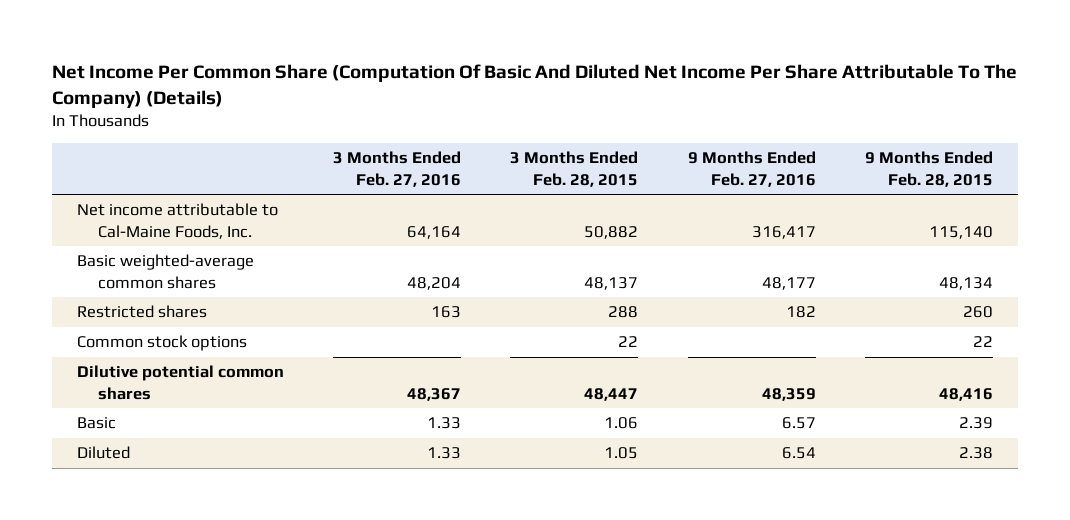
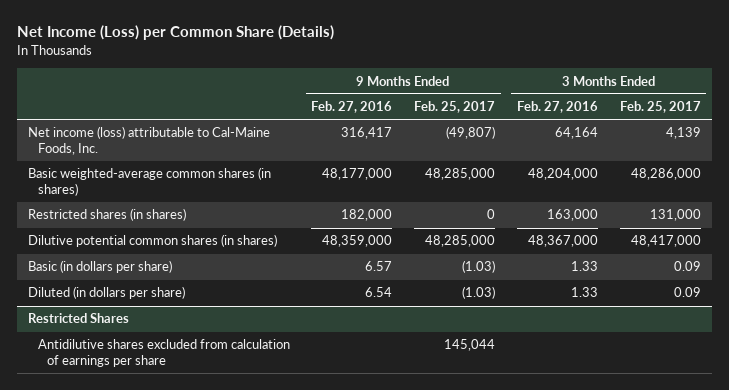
[52,63,1018,108] Net Income Per Common Share (Computation Of Basic And Diluted Net Income Per Share Attributable To The Company) (Details) -> [17,25,335,41] Net Income (Loss) per Common Share (Details)
[510,151,639,187] 3 Months Ended Feb. 28, 2015 -> none
[864,151,993,187] 9 Months Ended Feb. 28, 2015 -> none
none -> [414,101,496,114] Feb. 25, 2017
none -> [619,101,701,114] Feb. 25, 2017
[76,335,247,352] Common stock options -> none
[76,203,278,239] Net income attributable to Cal-Maine Foods, Inc. -> [28,126,271,155] Net income (loss) attributable to Cal-Maine Foods, Inc.
[76,254,254,289] Basic weighted-average common shares -> [28,167,272,196] Basic weighted-average common shares (in shares)
[407,276,462,290] 48,204 -> [527,168,598,181] 48,204,000
[761,276,816,290] 48,177 -> [322,168,393,181] 48,177,000
[76,305,207,319] Restricted shares -> [28,208,187,222] Restricted shares (in shares)
[431,306,462,319] 163 -> [546,209,598,222] 163,000
[785,306,816,319] 182 -> [341,209,393,222] 182,000
[76,365,284,400] Dilutive potential common shares -> [28,234,278,248] Dilutive potential common shares (in shares)
[407,387,462,401] 48,367 -> [527,235,598,248] 48,367,000
[761,387,816,401] 48,359 -> [322,235,393,248] 48,359,000
[76,417,116,430] Basic -> [28,260,173,274] Basic (in dollars per share)
[76,446,130,460] Diluted -> [28,286,186,300] Diluted (in dollars per share)
none -> [28,313,130,324] Restricted Shares
none -> [37,339,290,367] Antidilutive shares excluded from calculation of earnings per share

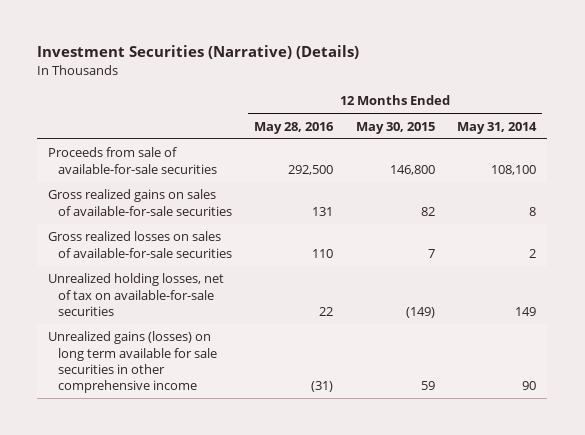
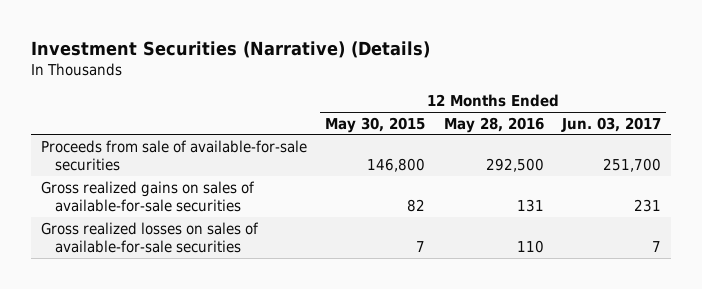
[457,121,538,134] May 31, 2014 -> none
none -> [561,116,662,132] Jun. 03, 2017
[48,273,225,316] Unrealized holding losses, net of tax on available-for-sale securities -> none
[48,331,217,393] Unrealized gains (losses) on long term available for sale securities in other comprehensive income -> none

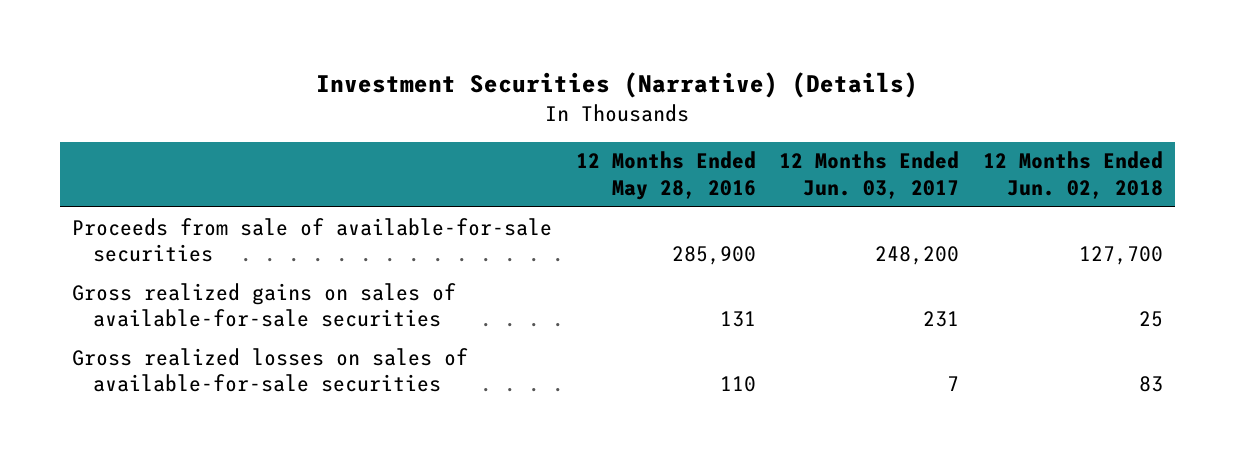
[325,116,426,133] May 30, 2015 -> none
none -> [983,151,1164,199] 12 Months Ended Jun. 02, 2018
[485,157,544,172] 292,500 -> [671,246,756,266] 285,900
[603,157,662,172] 251,700 -> [875,246,960,266] 248,200

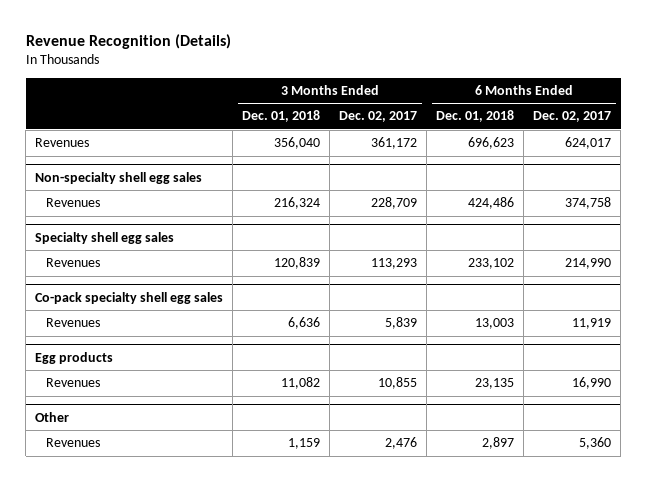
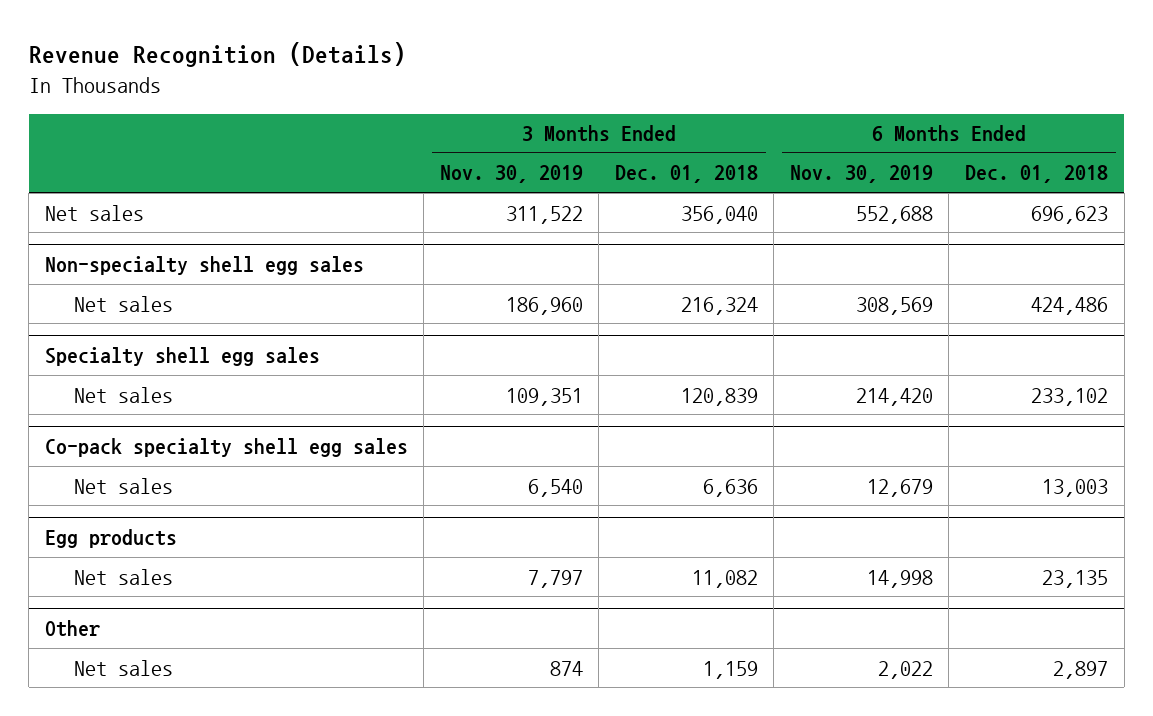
[339,111,418,123] Dec. 02, 2017 -> none
[533,111,612,123] Dec. 02, 2017 -> none
none -> [439,165,583,184] Nov. 30, 2019
none -> [789,165,933,184] Nov. 30, 2019
[35,138,90,148] Revenues -> [44,204,144,221] Net sales
[45,198,100,208] Revenues -> [73,295,173,312] Net sales
[45,258,100,268] Revenues -> [73,386,173,403] Net sales
[45,318,100,328] Revenues -> [73,477,173,494] Net sales
[45,378,100,388] Revenues -> [73,568,173,585] Net sales
[45,438,100,448] Revenues -> [73,659,173,676] Net sales

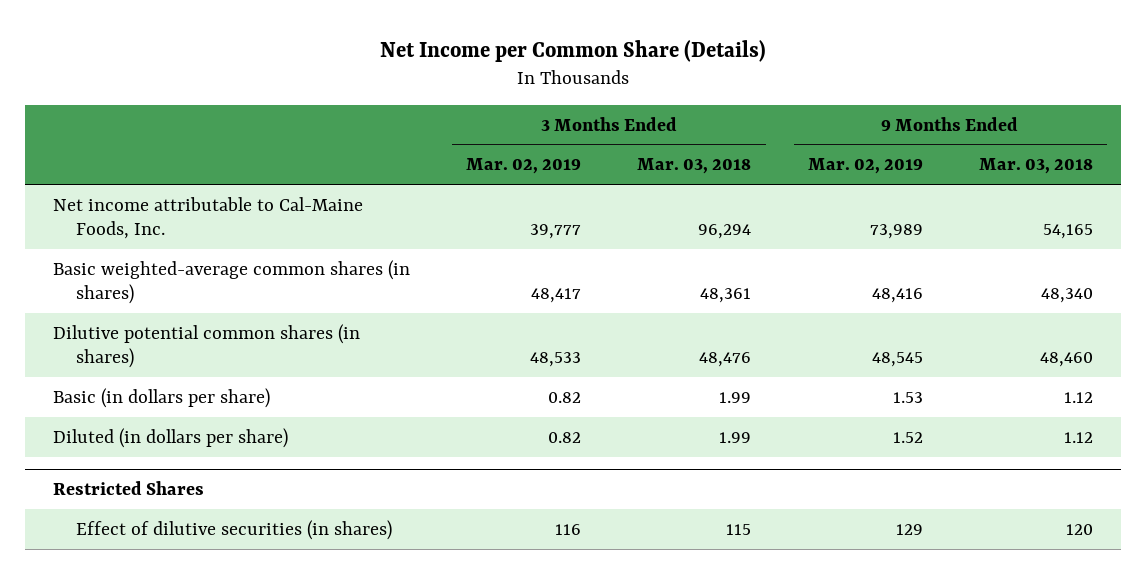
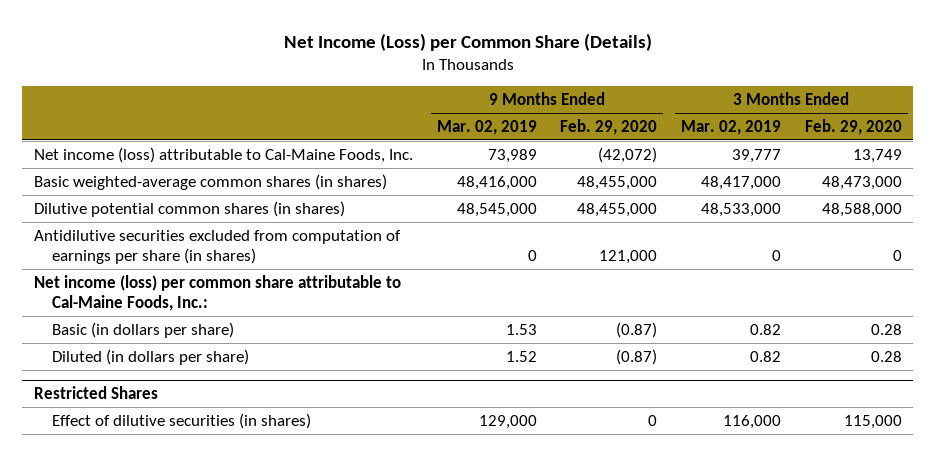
[379,39,766,62] Net Income per Common Share (Details) -> [283,32,652,51] Net Income (Loss) per Common Share (Details)
[637,158,752,175] Mar. 03, 2018 -> none
[978,158,1093,175] Mar. 03, 2018 -> none
none -> [560,118,658,135] Feb. 29, 2020
none -> [804,118,902,135] Feb. 29, 2020
[53,196,364,240] Net income attributable to Cal-Maine Foods, Inc. -> [33,146,413,163] Net income (loss) attributable to Cal-Maine Foods, Inc.
[531,288,582,304] 48,417 -> [700,175,781,190] 48,417,000
[871,288,923,304] 48,416 -> [456,175,537,190] 48,416,000
[530,352,582,368] 48,533 -> [700,202,781,217] 48,533,000
[871,352,923,368] 48,545 -> [456,202,537,217] 48,545,000
none -> [33,229,401,265] Antidilutive securities excluded from computation of earnings per share (in shares)
none -> [33,274,401,312] Net income (loss) per common share attributable to Cal-Maine Foods, Inc.:
[555,523,582,535] 116 -> [722,414,781,429] 116,000
[895,523,923,535] 129 -> [478,414,537,429] 129,000

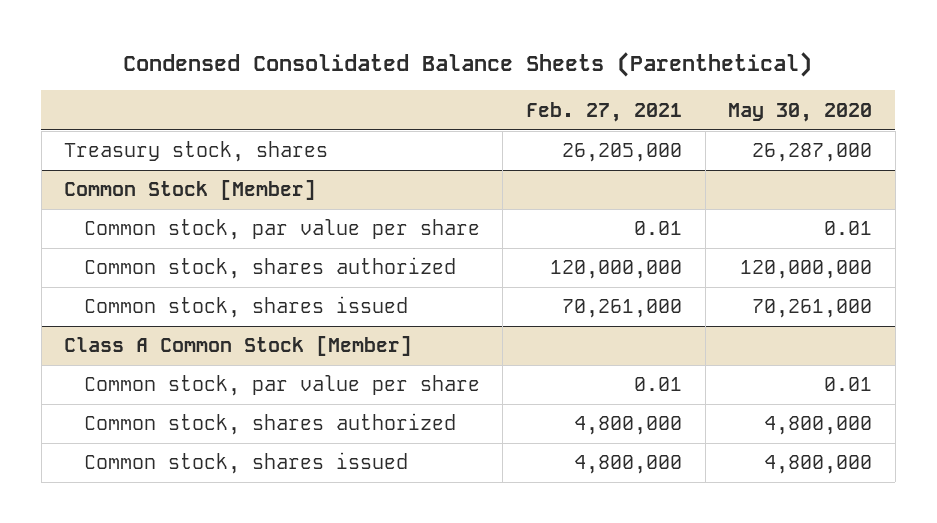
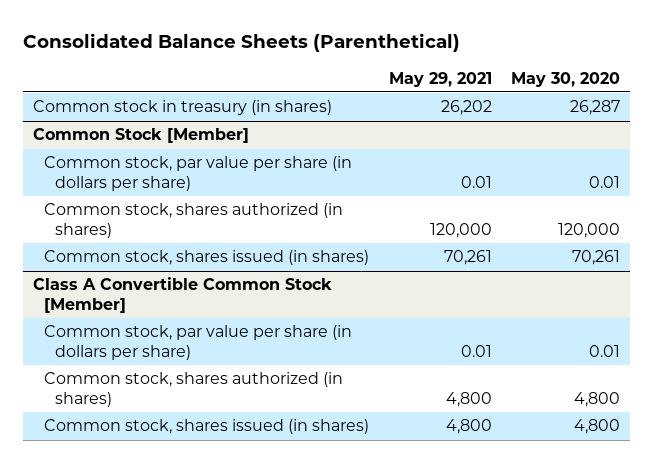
[123,52,813,78] Condensed Consolidated Balance Sheets (Parenthetical) -> [23,33,461,53] Consolidated Balance Sheets (Parenthetical)
[526,101,683,122] Feb. 27, 2021 -> none
none -> [388,71,492,87] May 29, 2021
[64,141,329,163] Treasury stock, shares -> [32,100,332,116] Common stock in treasury (in shares)
[752,143,873,163] 26,287,000 -> [570,100,621,116] 26,287
[83,219,480,241] Common stock, par value per share -> [44,156,353,191] Common stock, par value per share (in dollars per share)
[83,257,456,280] Common stock, shares authorized -> [44,203,344,238] Common stock, shares authorized (in shares)
[740,260,873,280] 120,000,000 -> [558,222,621,238] 120,000
[83,296,408,319] Common stock, shares issued -> [44,250,370,266] Common stock, shares issued (in shares)
[752,299,873,319] 70,261,000 -> [572,250,621,266] 70,261
[64,336,413,357] Class A Common Stock [Member] -> [32,277,332,313] Class A Convertible Common Stock [Member]
[83,375,480,397] Common stock, par value per share -> [44,325,353,360] Common stock, par value per share (in dollars per share)
[83,413,456,436] Common stock, shares authorized -> [44,372,344,407] Common stock, shares authorized (in shares)
[764,416,873,436] 4,800,000 -> [574,391,621,407] 4,800
[83,452,408,475] Common stock, shares issued -> [44,419,370,435] Common stock, shares issued (in shares)
[764,455,873,475] 4,800,000 -> [574,419,621,435] 4,800

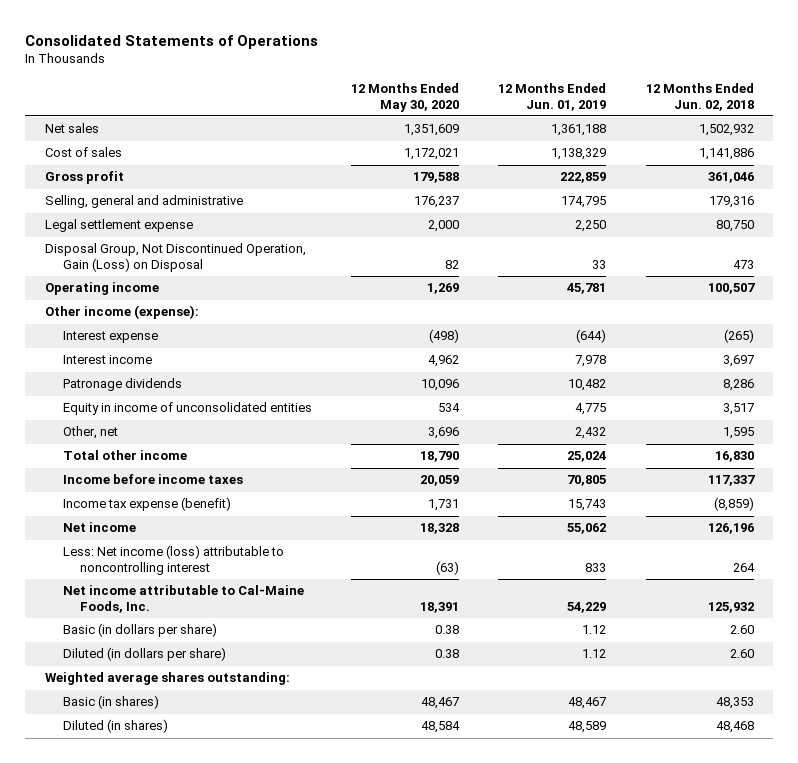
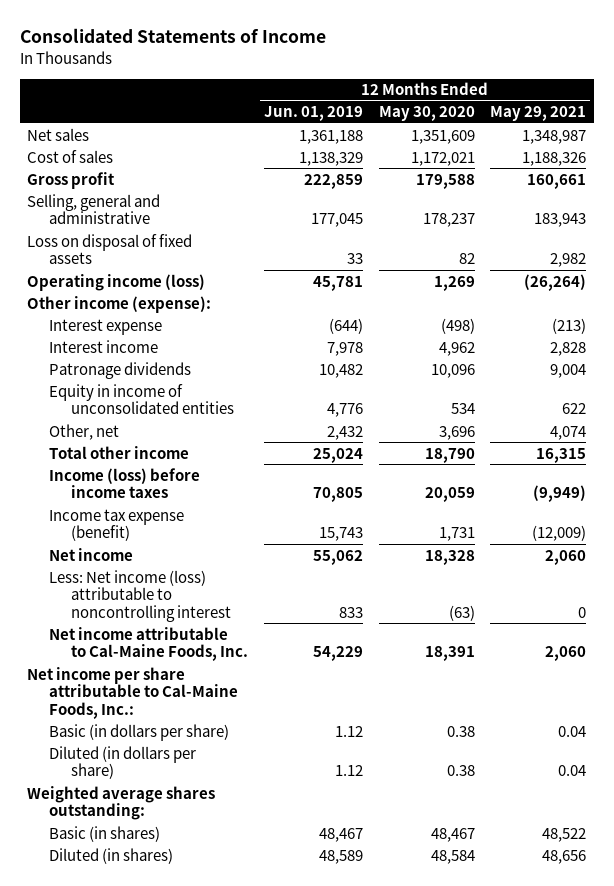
[25,34,319,49] Consolidated Statements of Operations -> [19,28,326,44] Consolidated Statements of Income
[645,82,754,111] 12 Months Ended Jun. 02, 2018 -> none
none -> [490,106,587,122] May 29, 2021
[44,219,193,233] Legal settlement expense -> none
[413,196,459,209] 176,237 -> [422,213,475,228] 178,237
[561,196,607,209] 174,795 -> [311,213,364,228] 177,045
[44,243,306,273] Disposal Group, Not Discontinued Operation, Gain (Loss) on Disposal -> [27,233,193,265] Loss on disposal of fixed assets
[44,282,159,296] Operating income -> [27,273,206,291] Operating income (loss)
[575,403,607,416] 4,775 -> [327,403,364,418] 4,776
[62,474,243,485] Income before income taxes -> [49,467,201,499] Income (loss) before income taxes
none -> [27,666,239,719] Net income per share attributable to Cal-Maine Foods, Inc.:

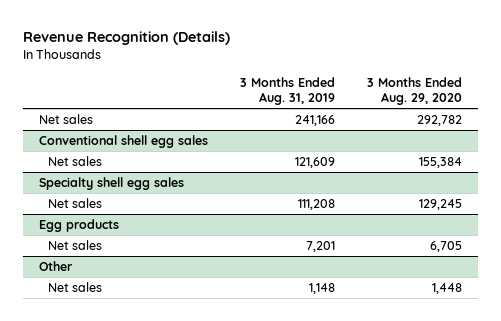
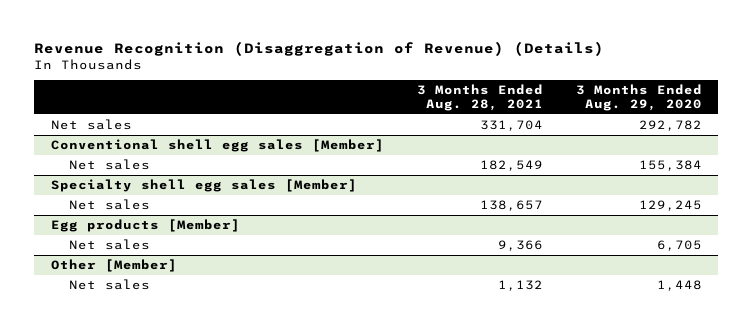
[23,31,231,46] Revenue Recognition (Details) -> [34,40,605,56] Revenue Recognition (Disaggregation of Revenue) (Details)
[239,76,335,106] 3 Months Ended Aug. 31, 2019 -> none
none -> [416,84,543,112] 3 Months Ended Aug. 28, 2021
[39,135,209,149] Conventional shell egg sales -> [50,138,384,152] Conventional shell egg sales [Member]
[39,177,185,191] Specialty shell egg sales -> [50,178,357,192] Specialty shell egg sales [Member]
[39,219,120,233] Egg products -> [50,218,240,232] Egg products [Member]
[39,261,74,272] Other -> [50,258,177,272] Other [Member]

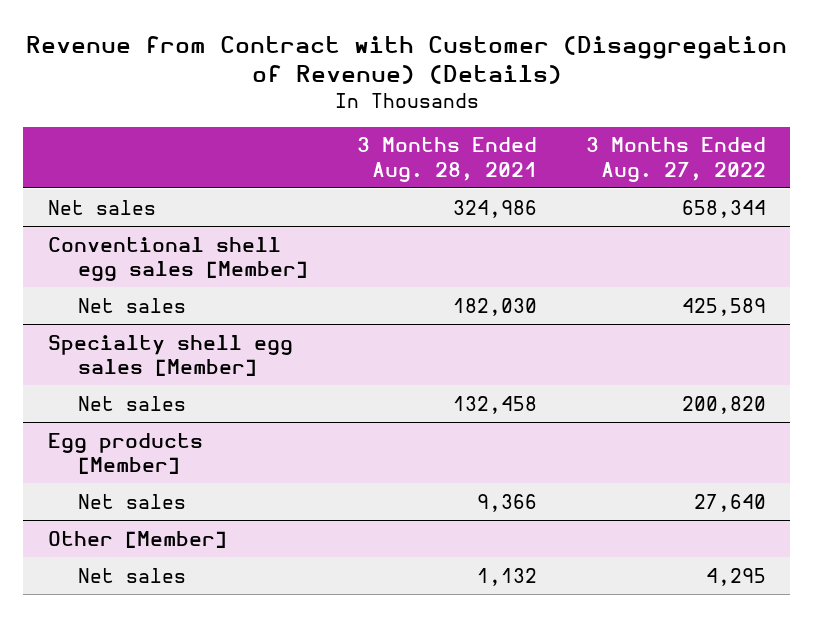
[34,40,605,56] Revenue Recognition (Disaggregation of Revenue) (Details) -> [25,35,787,85] Revenue from Contract with Customer (Disaggregation of Revenue) (Details)
[575,84,702,112] 3 Months Ended Aug. 29, 2020 -> none
none -> [585,137,766,182] 3 Months Ended Aug. 27, 2022
[479,119,543,131] 331,704 -> [452,199,537,218] 324,986
[479,159,543,171] 182,549 -> [452,297,537,316] 182,030
[479,199,543,211] 138,657 -> [452,395,537,414] 132,458

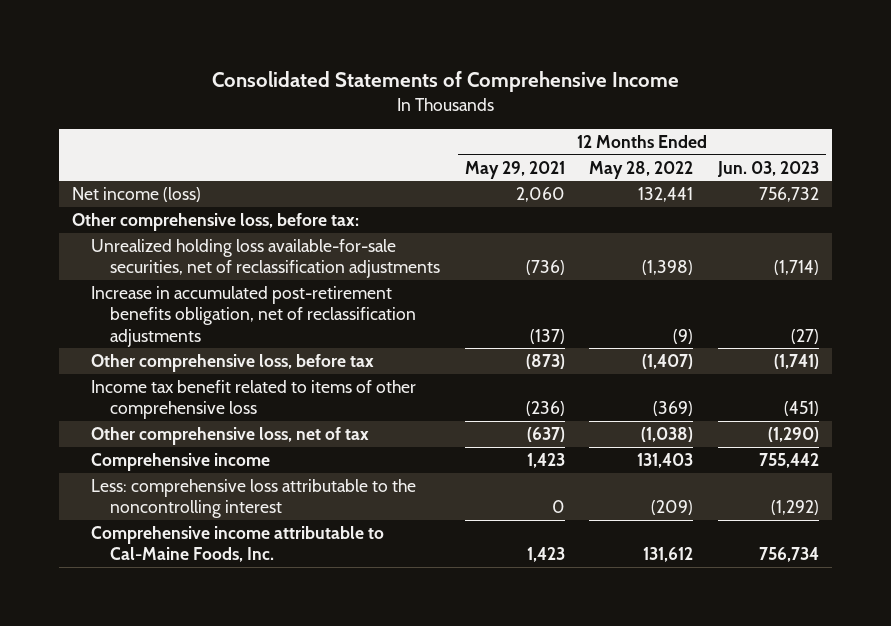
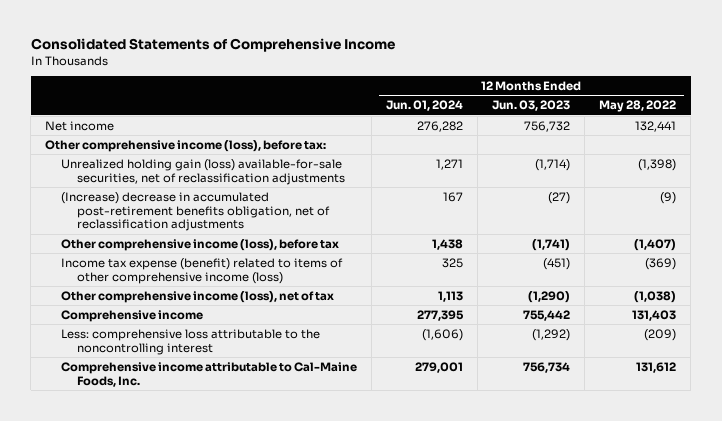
[464,160,565,179] May 29, 2021 -> none
none -> [386,100,464,112] Jun. 01, 2024
[71,187,201,203] Net income (loss) -> [45,120,115,131] Net income
[71,213,359,232] Other comprehensive loss, before tax: -> [45,139,327,152] Other comprehensive income (loss), before tax:
[90,239,440,279] Unrealized holding loss available-for-sale securities, net of reclassification adjustments -> [61,158,345,185] Unrealized holding gain (loss) available-for-sale securities, net of reclassification adjustments
[90,286,416,347] Increase in accumulated post-retirement benefits obligation, net of reclassification adjustments -> [61,191,330,232] (Increase) decrease in accumulated post-retirement benefits obligation, net of reclassification adjustments
[90,354,374,373] Other comprehensive loss, before tax -> [61,238,340,251] Other comprehensive income (loss), before tax
[90,380,416,420] Income tax benefit related to items of other comprehensive loss -> [61,257,344,284] Income tax expense (benefit) related to items of other comprehensive income (loss)
[90,427,369,446] Other comprehensive loss, net of tax -> [61,290,335,303] Other comprehensive income (loss), net of tax

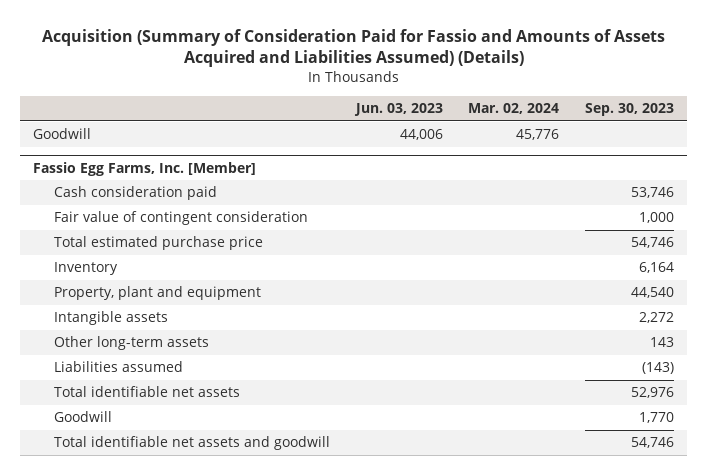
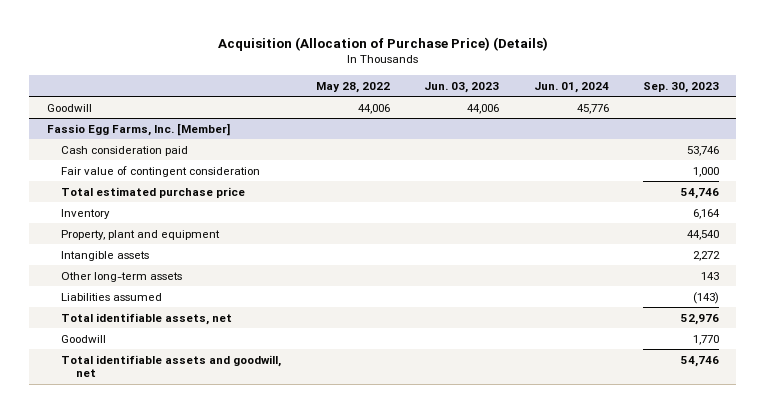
[41,28,665,68] Acquisition (Summary of Consideration Paid for Fassio and Amounts of Assets Acquired and Liabilities Assumed) (Details) -> [217,36,548,51] Acquisition (Allocation of Purchase Price) (Details)
[468,103,560,115] Mar. 02, 2024 -> none
none -> [315,81,390,93] May 28, 2022
none -> [533,81,609,93] Jun. 01, 2024
[53,386,240,398] Total identifiable net assets -> [61,312,233,325] Total identifiable assets, net
[53,436,330,451] Total identifiable net assets and goodwill -> [61,354,282,378] Total identifiable assets and goodwill, net

